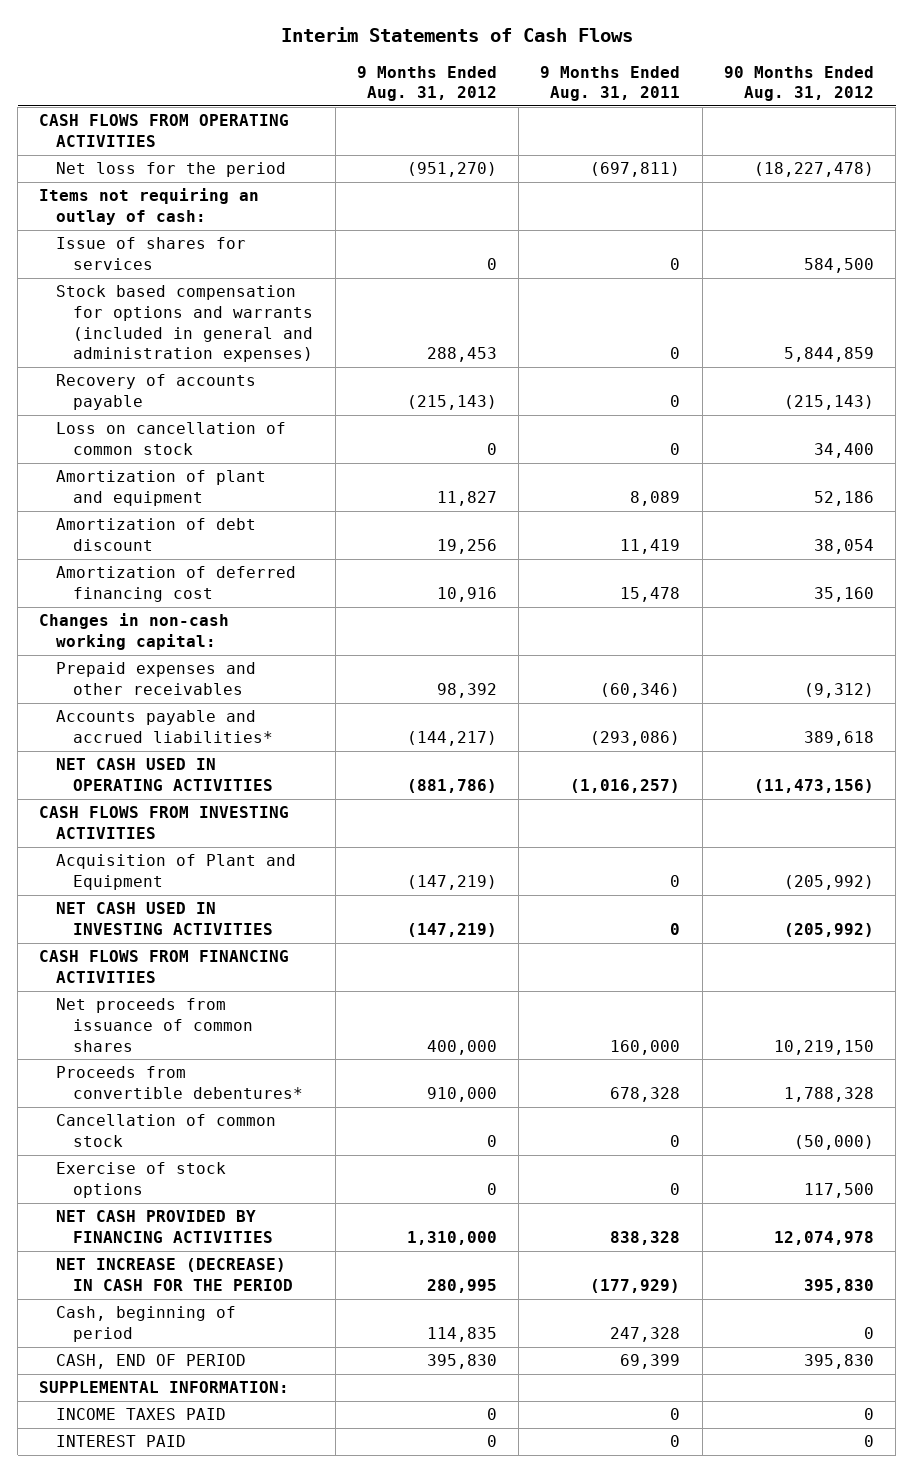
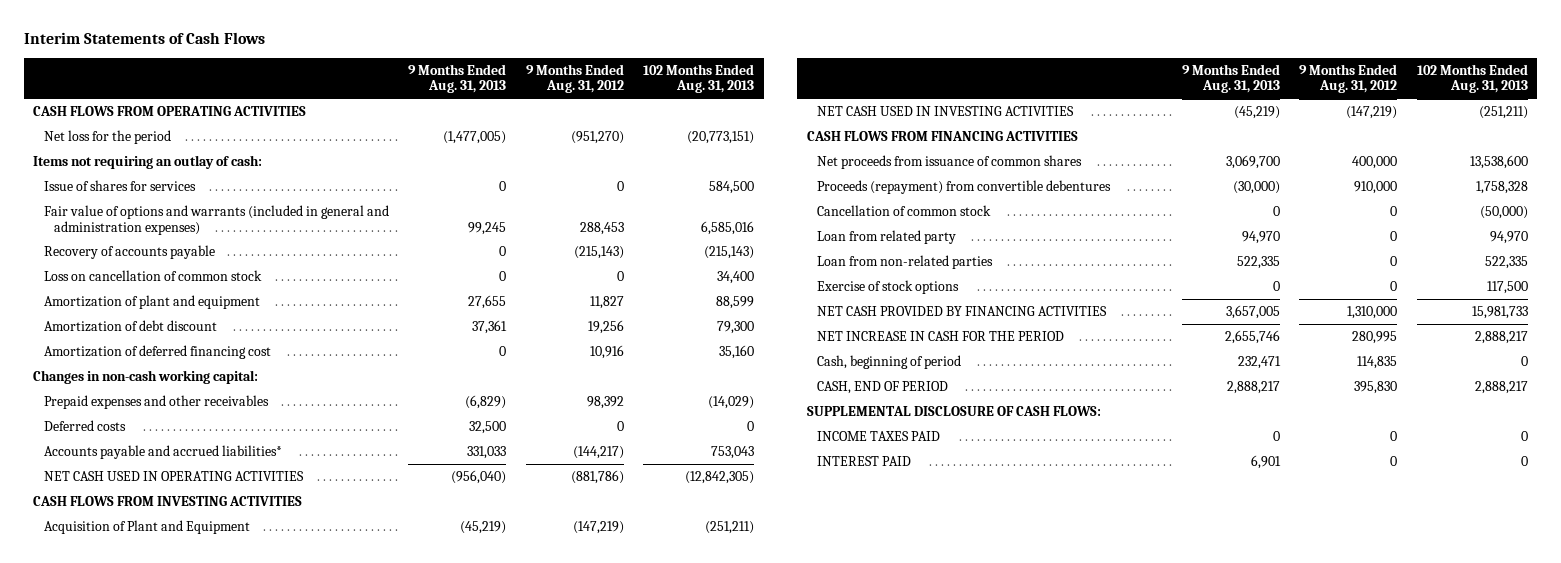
[540,65,681,102] 9 Months Ended Aug. 31, 2011 -> none
[723,65,874,102] 90 Months Ended Aug. 31, 2012 -> none
none -> [408,63,507,94] 9 Months Ended Aug. 31, 2013
none -> [642,63,754,94] 102 Months Ended Aug. 31, 2013
[56,285,314,363] Stock based compensation for options and warrants (included in general and administration expenses) -> [43,204,389,235] Fair value of options and warrants (included in general and administration expenses)
none -> [43,419,126,431] Deferred costs
[56,1066,304,1099] Proceeds from convertible debentures* -> [817,179,1112,194] Proceeds (repayment) from convertible debentures
none -> [817,229,957,244] Loan from related party
none -> [817,254,994,269] Loan from non-related parties
[56,1258,294,1291] NET INCREASE (DECREASE) IN CASH FOR THE PERIOD -> [817,330,1065,341] NET INCREASE IN CASH FOR THE PERIOD
[39,1381,290,1394] SUPPLEMENTAL INFORMATION: -> [806,405,1101,416] SUPPLEMENTAL DISCLOSURE OF CASH FLOWS:

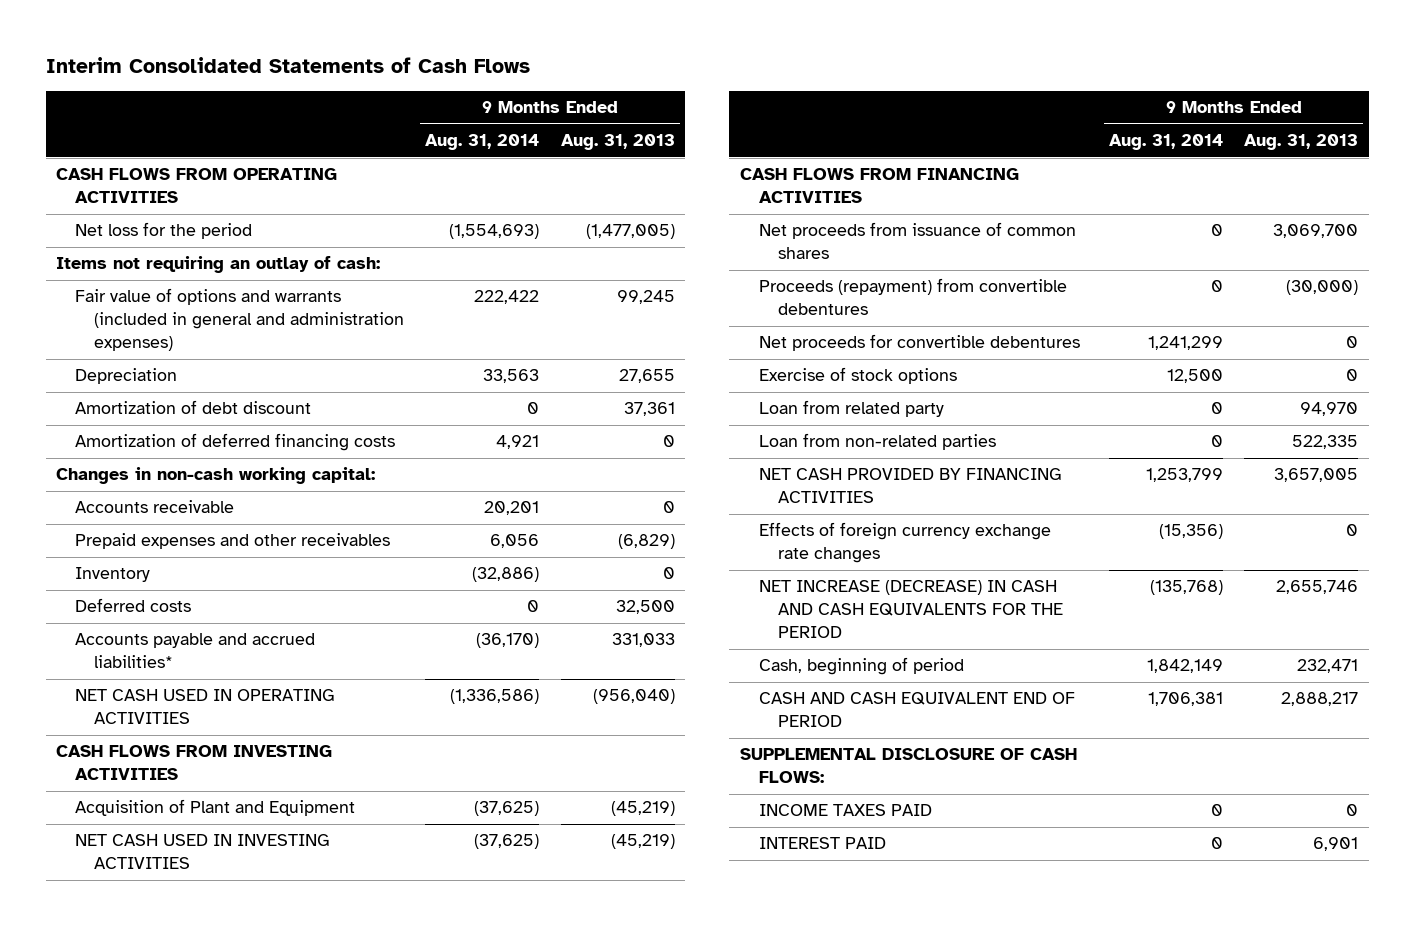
[23,32,265,45] Interim Statements of Cash Flows -> [45,57,530,74] Interim Consolidated Statements of Cash Flows
[525,63,624,94] 9 Months Ended Aug. 31, 2012 -> none
[642,63,754,94] 102 Months Ended Aug. 31, 2013 -> none
none -> [425,134,540,151] Aug. 31, 2014
[43,179,196,191] Issue of shares for services -> none
[43,244,215,259] Recovery of accounts payable -> none
[43,269,262,281] Loss on cancellation of common stock -> none
[43,294,260,309] Amortization of plant and equipment -> [75,368,178,385] Depreciation
[43,344,271,359] Amortization of deferred financing cost -> [75,433,396,452] Amortization of deferred financing costs
none -> [75,500,235,514] Accounts receivable
none -> [75,567,151,583] Inventory
[817,204,992,216] Cancellation of common stock -> none
none -> [758,334,1080,352] Net proceeds for convertible debentures
[817,279,960,294] Exercise of stock options -> [758,367,957,385] Exercise of stock options
none -> [758,522,1051,564] Effects of foreign currency exchange rate changes
[817,330,1065,341] NET INCREASE IN CASH FOR THE PERIOD -> [758,580,1063,639] NET INCREASE (DECREASE) IN CASH AND CASH EQUIVALENTS FOR THE PERIOD
[817,380,949,394] CASH, END OF PERIOD -> [758,692,1075,728] CASH AND CASH EQUIVALENT END OF PERIOD

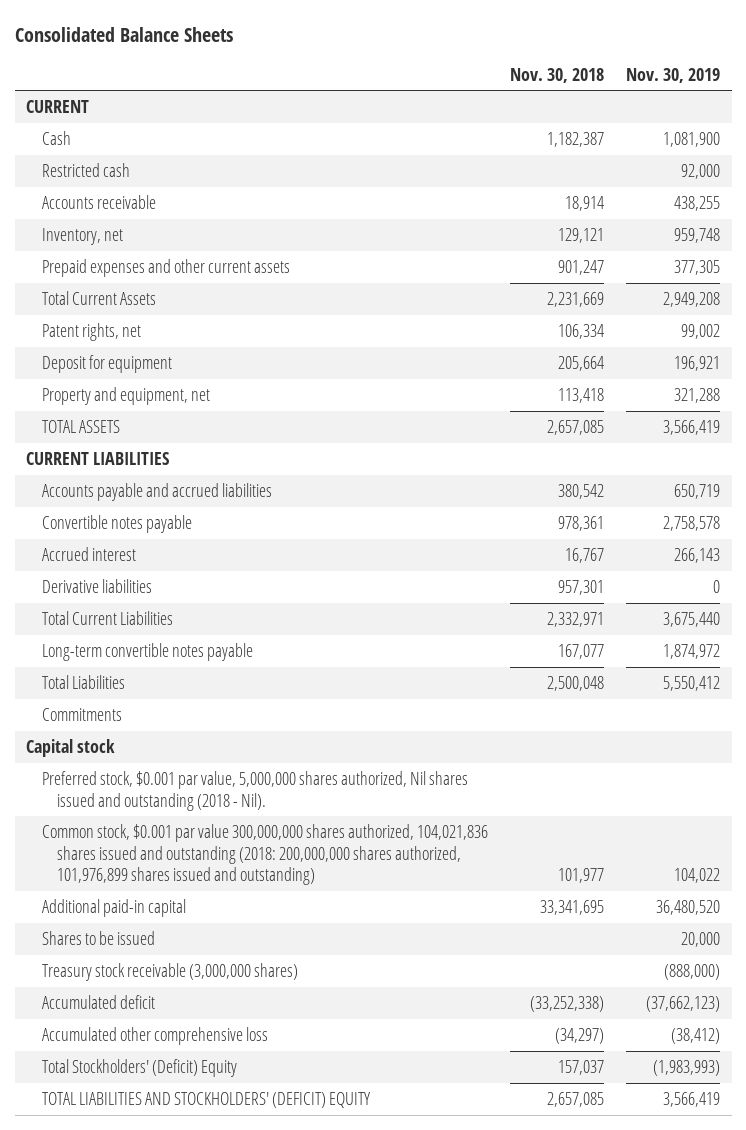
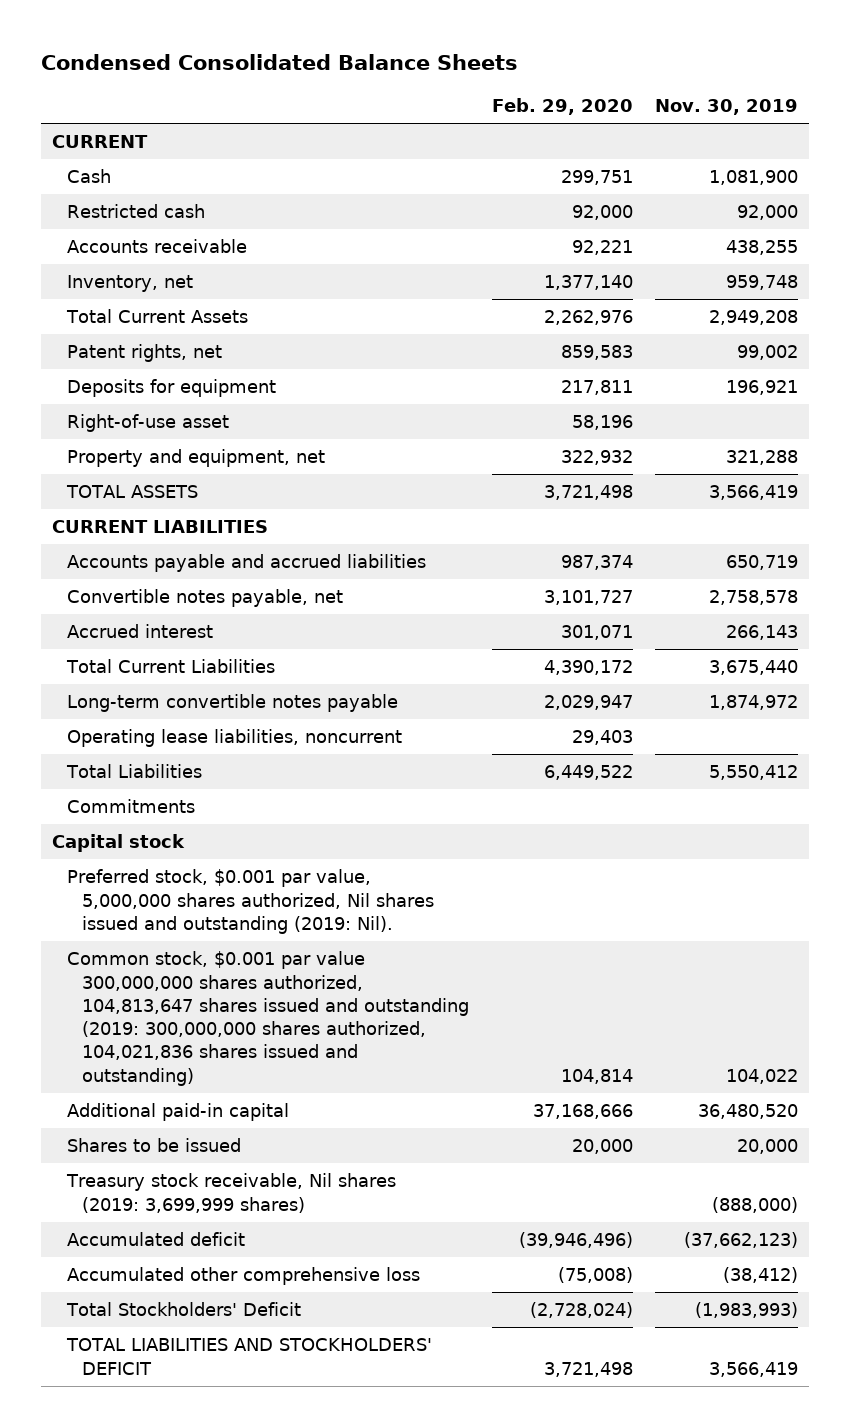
[14,26,233,42] Consolidated Balance Sheets -> [41,53,519,70] Condensed Consolidated Balance Sheets
[510,67,605,83] Nov. 30, 2018 -> none
none -> [491,98,633,116] Feb. 29, 2020
[41,258,290,277] Prepaid expenses and other current assets -> none
[41,354,172,373] Deposit for equipment -> [67,379,277,398] Deposits for equipment
none -> [67,414,230,433] Right-of-use asset
[41,514,192,533] Convertible notes payable -> [67,589,344,608] Convertible notes payable, net
[41,578,152,593] Derivative liabilities -> none
none -> [67,729,403,748] Operating lease liabilities, noncurrent
[41,770,468,811] Preferred stock, $0.001 par value, 5,000,000 shares authorized, Nil shares issued and outstanding (2018 - Nil). -> [67,869,435,934] Preferred stock, $0.001 par value, 5,000,000 shares authorized, Nil shares issued and outstanding (2019: Nil).
[41,823,488,886] Common stock, $0.001 par value 300,000,000 shares authorized, 104,021,836 shares issued and outstanding (2018: 200,000,000 shares authorized, 101,976,899 shares issued and outstanding) -> [67,951,470,1086] Common stock, $0.001 par value 300,000,000 shares authorized, 104,813,647 shares issued and outstanding (2019: 300,000,000 shares authorized, 104,021,836 shares issued and outstanding)
[41,962,298,981] Treasury stock receivable (3,000,000 shares) -> [66,1173,397,1213] Treasury stock receivable, Nil shares (2019: 3,699,999 shares)
[41,1058,237,1077] Total Stockholders' (Deficit) Equity -> [66,1302,302,1317] Total Stockholders' Deficit
[41,1091,371,1108] TOTAL LIABILITIES AND STOCKHOLDERS' (DEFICIT) EQUITY -> [66,1338,433,1375] TOTAL LIABILITIES AND STOCKHOLDERS' DEFICIT

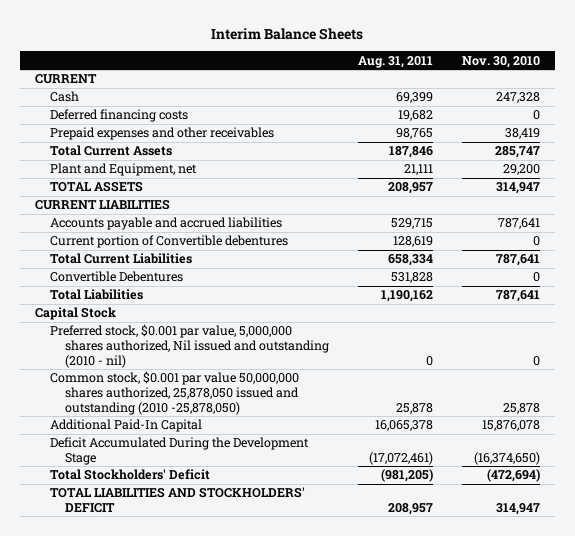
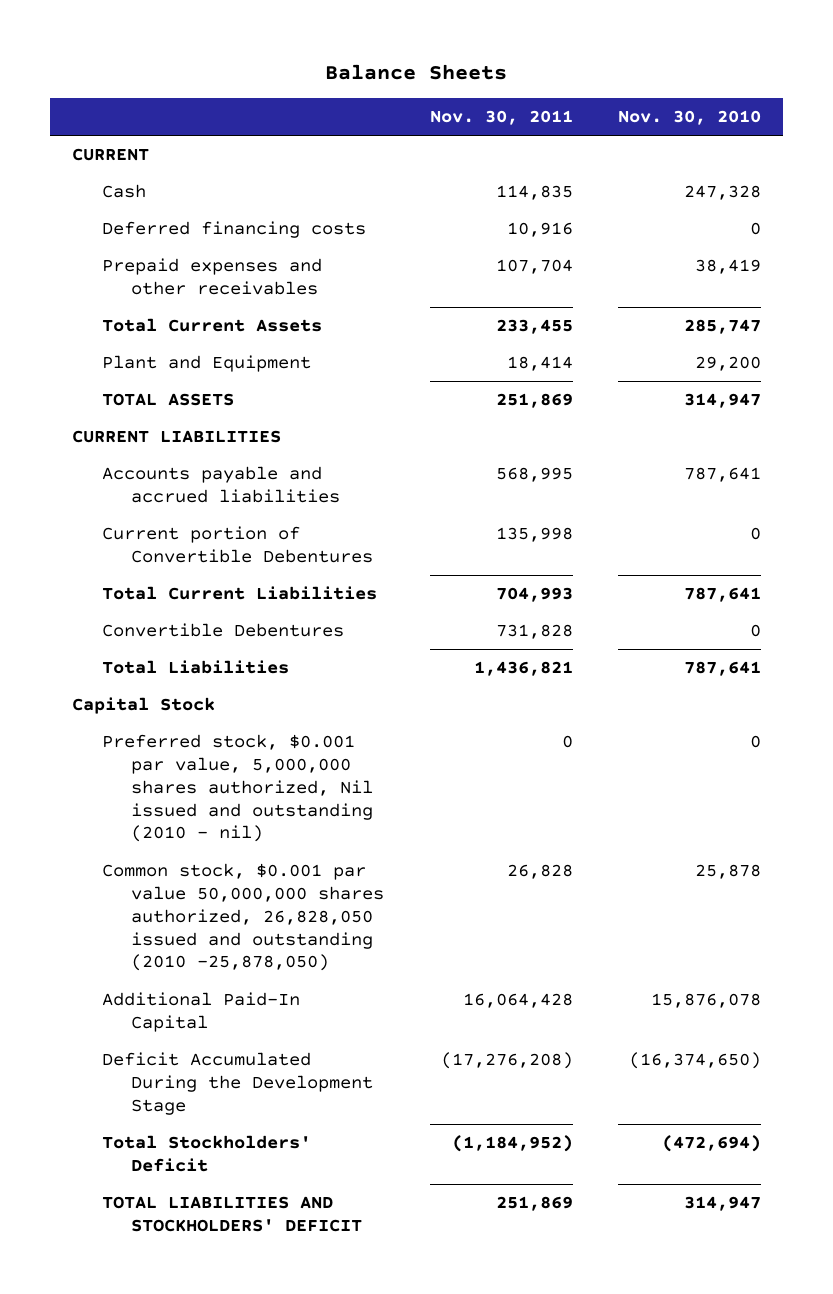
[211,28,364,41] Interim Balance Sheets -> [325,64,508,81] Balance Sheets
[358,55,434,68] Aug. 31, 2011 -> none
none -> [429,110,573,126] Nov. 30, 2011
[49,163,197,177] Plant and Equipment, net -> [101,355,311,373] Plant and Equipment
[49,235,288,249] Current portion of Convertible debentures -> [101,526,374,564] Current portion of Convertible Debentures
[49,371,300,415] Common stock, $0.001 par value 50,000,000 shares authorized, 25,878,050 issued and outstanding (2010 -25,878,050) -> [101,863,385,972] Common stock, $0.001 par value 50,000,000 shares authorized, 26,828,050 issued and outstanding (2010 -25,878,050)

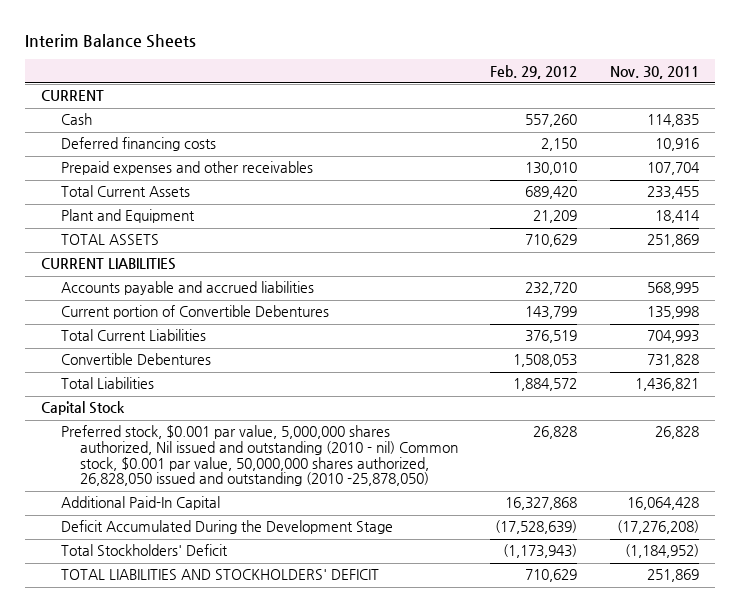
[325,64,508,81] Balance Sheets -> [25,33,197,48] Interim Balance Sheets
[617,110,761,126] Nov. 30, 2010 -> none
none -> [490,64,578,79] Feb. 29, 2012
[101,734,374,843] Preferred stock, $0.001 par value, 5,000,000 shares authorized, Nil issued and outstanding (2010 - nil) -> none
[101,863,385,972] Common stock, $0.001 par value 50,000,000 shares authorized, 26,828,050 issued and outstanding (2010 -25,878,050) -> [60,425,458,487] Preferred stock, $0.001 par value, 5,000,000 shares authorized, Nil issued and outstanding (2010 - nil) Common stock, $0.001 par value, 50,000,000 shares authorized, 26,828,050 issued and outstanding (2010 -25,878,050)

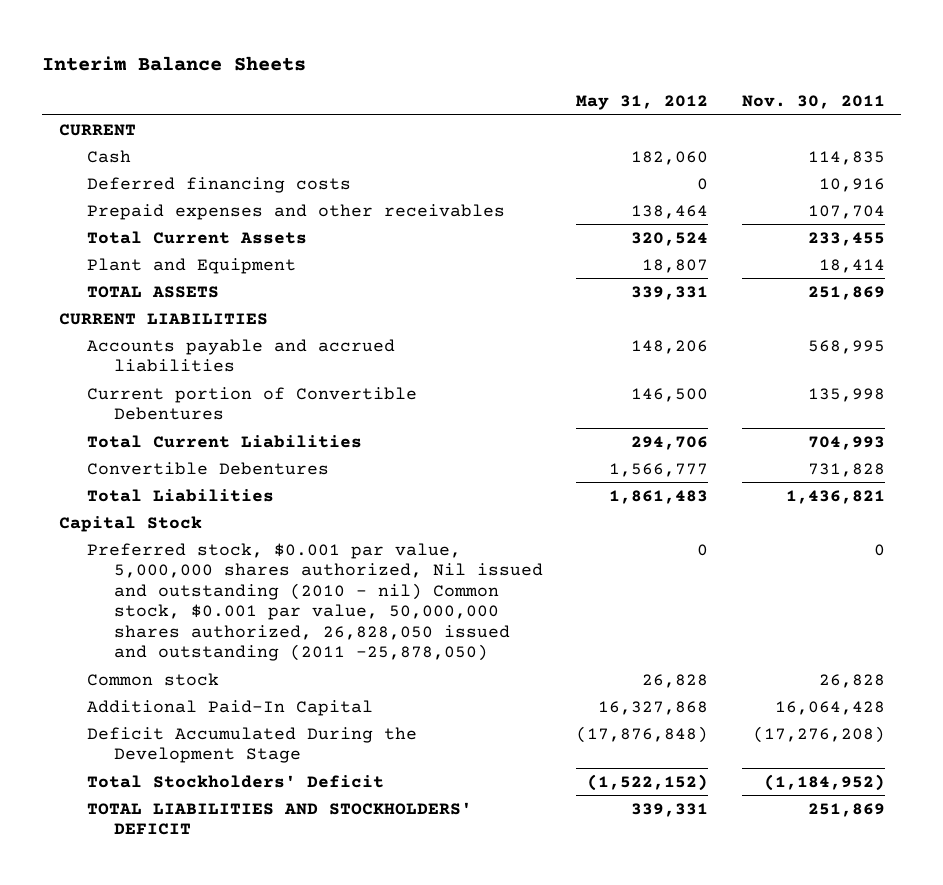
[490,64,578,79] Feb. 29, 2012 -> none
none -> [576,95,709,111] May 31, 2012
none -> [86,542,544,662] Preferred stock, $0.001 par value, 5,000,000 shares authorized, Nil issued and outstanding (2010 - nil) Common stock, $0.001 par value, 50,000,000 shares authorized, 26,828,050 issued and outstanding (2011 -25,878,050)
[60,425,458,487] Preferred stock, $0.001 par value, 5,000,000 shares authorized, Nil issued and outstanding (2010 - nil) Common stock, $0.001 par value, 50,000,000 shares authorized, 26,828,050 issued and outstanding (2010 -25,878,050) -> [86,672,219,686] Common stock

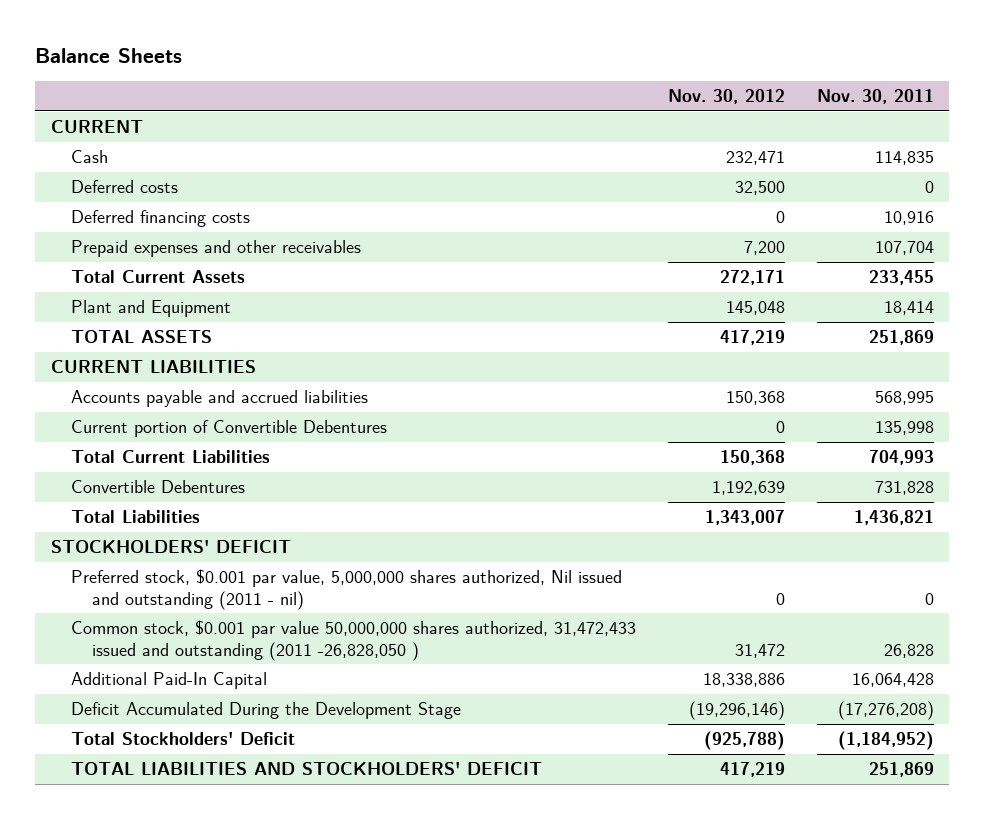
[42,55,307,71] Interim Balance Sheets -> [34,47,182,63] Balance Sheets
[576,95,709,111] May 31, 2012 -> none
none -> [668,89,786,105] Nov. 30, 2012
none -> [71,180,179,194] Deferred costs
[58,515,202,532] Capital Stock -> none
none -> [50,540,291,554] STOCKHOLDERS' DEFICIT
[86,542,544,662] Preferred stock, $0.001 par value, 5,000,000 shares authorized, Nil issued and outstanding (2010 - nil) Common stock, $0.001 par value, 50,000,000 shares authorized, 26,828,050 issued and outstanding (2011 -25,878,050) -> [71,569,623,610] Preferred stock, $0.001 par value, 5,000,000 shares authorized, Nil issued and outstanding (2011 - nil)
[86,672,219,686] Common stock -> [71,620,637,661] Common stock, $0.001 par value 50,000,000 shares authorized, 31,472,433 issued and outstanding (2011 -26,828,050 )

